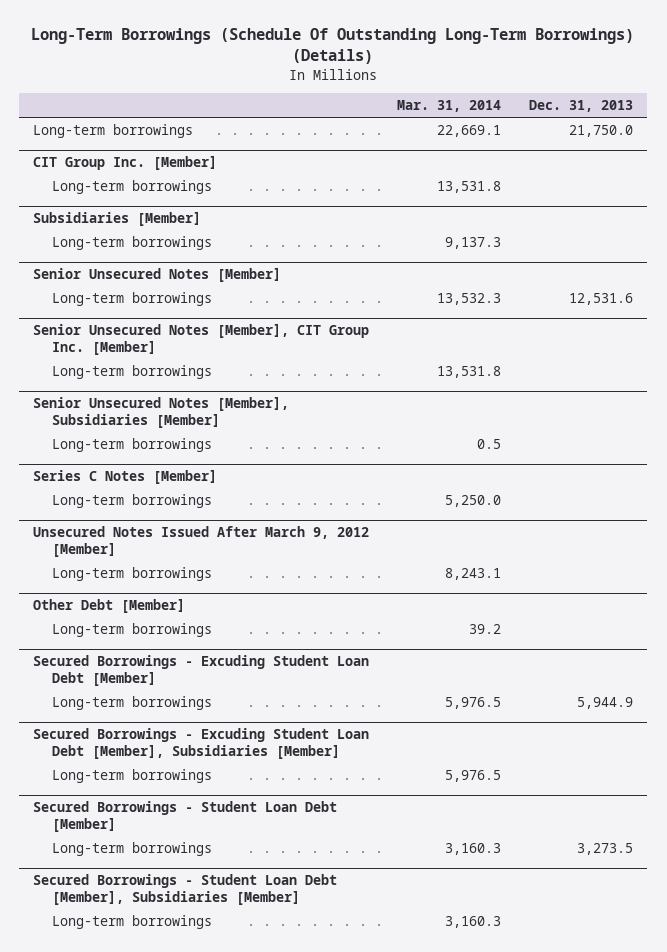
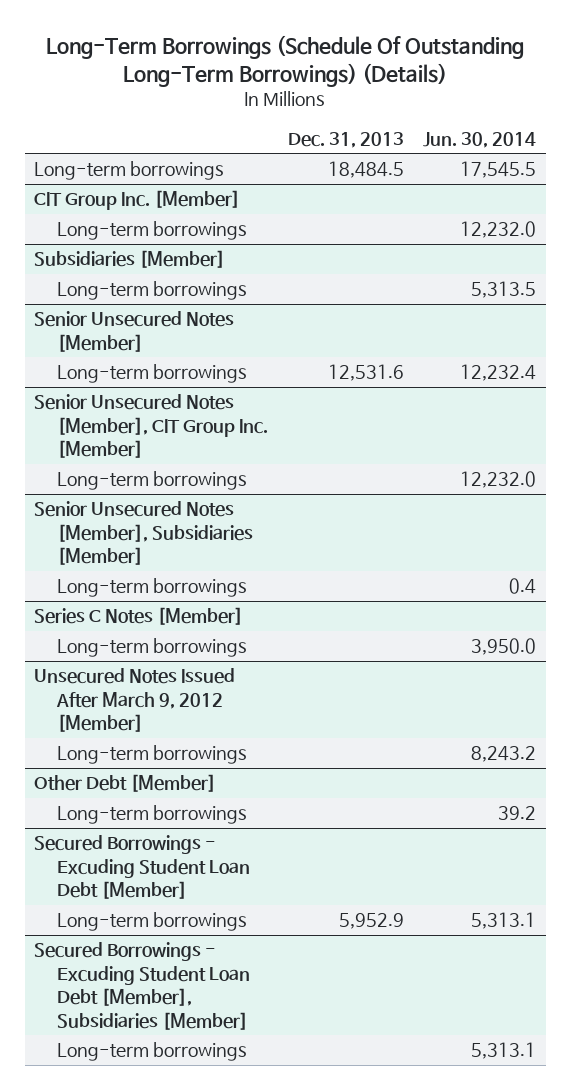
[397,100,502,113] Mar. 31, 2014 -> none
none -> [423,131,537,148] Jun. 30, 2014
[569,124,634,137] 21,750.0 -> [327,161,404,179] 18,484.5
[577,696,634,709] 5,944.9 -> [338,913,404,930] 5,952.9
[33,801,338,832] Secured Borrowings - Student Loan Debt [Member] -> none
[52,841,213,856] Long-term borrowings -> none
[33,874,338,905] Secured Borrowings - Student Loan Debt [Member], Subsidiaries [Member] -> none
[52,914,213,929] Long-term borrowings -> none

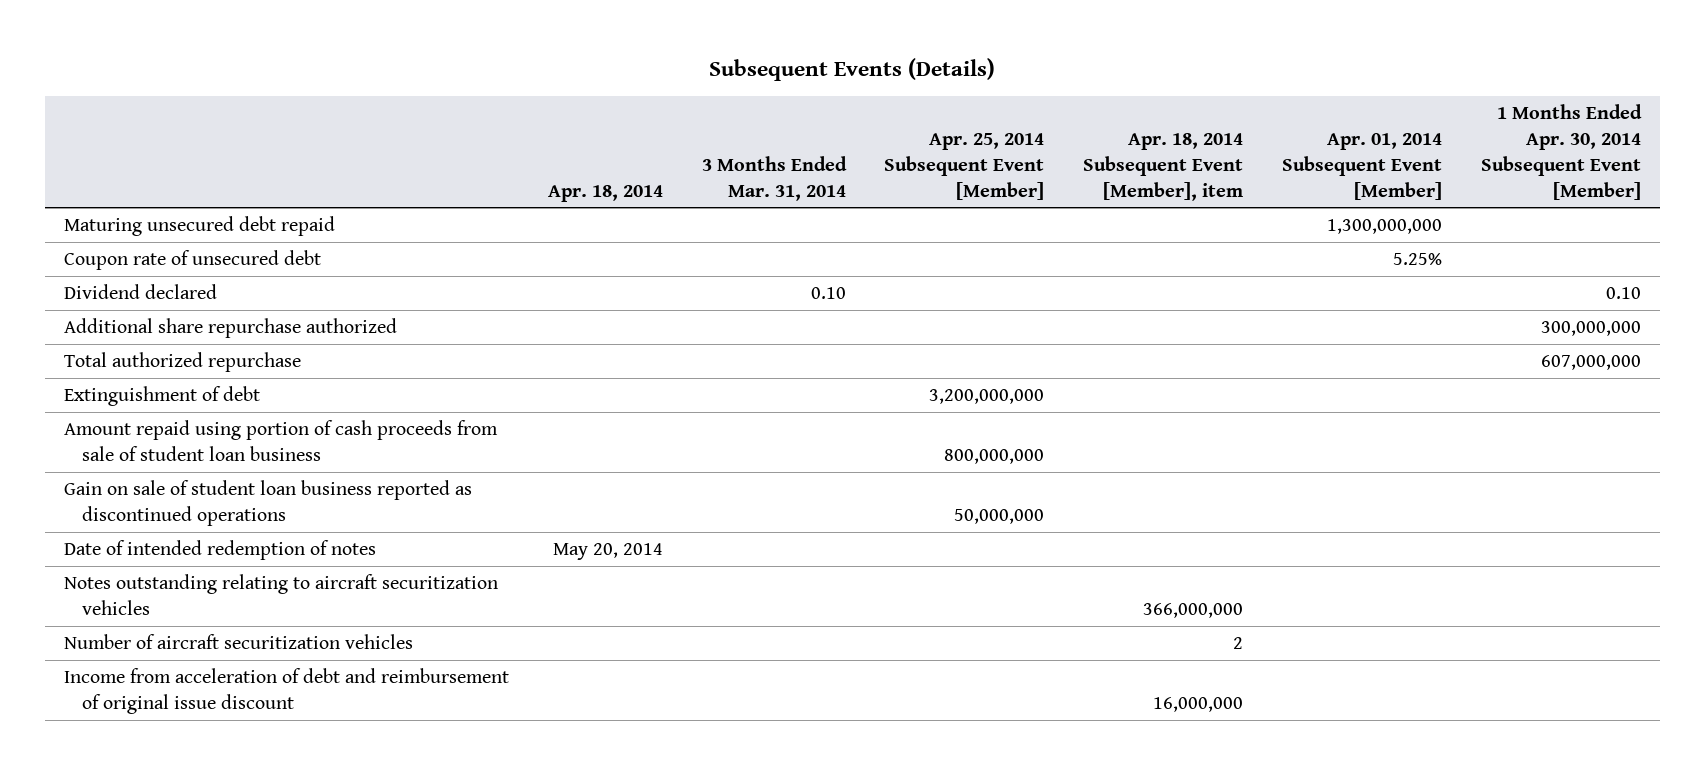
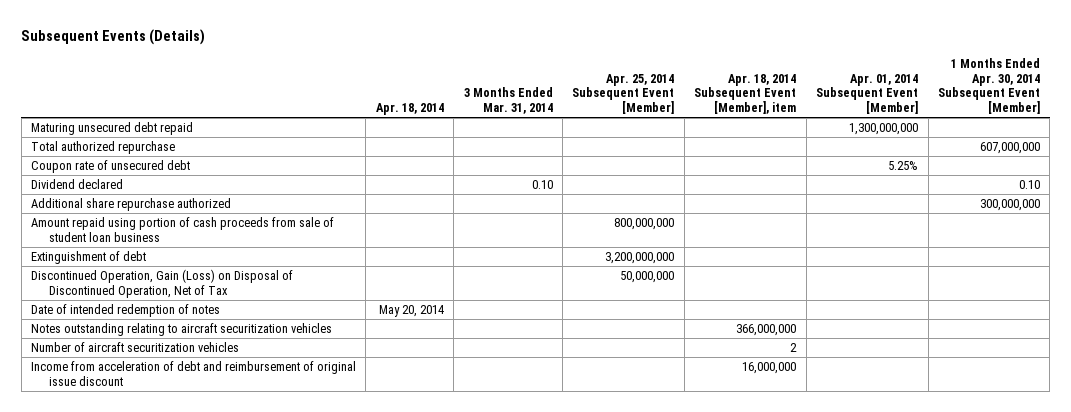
[64,352,302,373] Total authorized repurchase -> [31,141,176,155] Total authorized repurchase
[64,386,261,407] Extinguishment of debt -> [31,251,147,265] Extinguishment of debt
[64,480,473,526] Gain on sale of student loan business reported as discontinued operations -> [31,269,294,298] Discontinued Operation, Gain (Loss) on Disposal of Discontinued Operation, Net of Tax

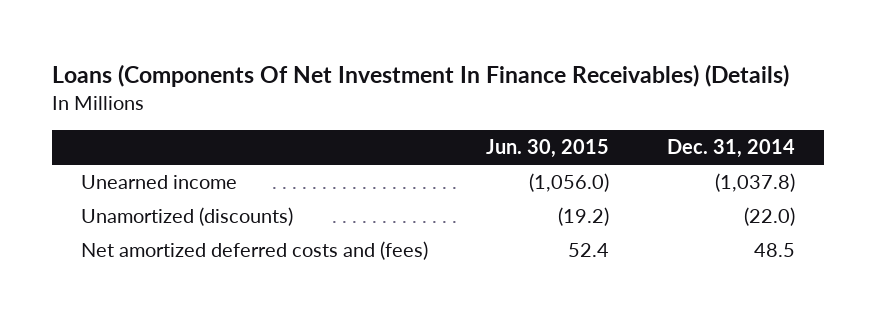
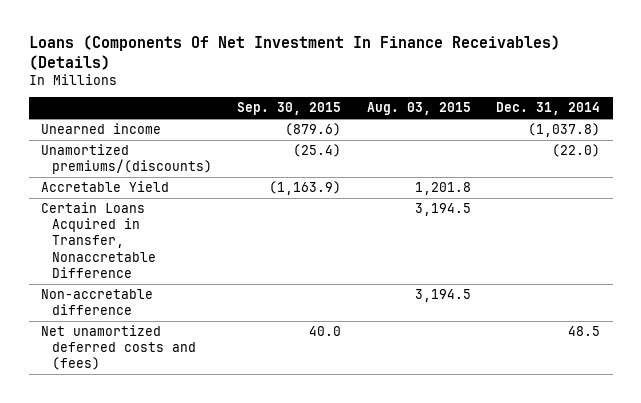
[486,139,610,159] Jun. 30, 2015 -> none
none -> [237,102,342,116] Sep. 30, 2015
none -> [366,102,471,116] Aug. 03, 2015
[81,207,294,227] Unamortized (discounts) -> [41,143,213,175] Unamortized premiums/(discounts)
none -> [41,180,170,192] Accretable Yield
none -> [41,201,157,278] Certain Loans Acquired in Transfer, Nonaccretable Difference
none -> [41,288,154,316] Non-accretable difference
[81,241,429,261] Net amortized deferred costs and (fees) -> [41,324,197,371] Net unamortized deferred costs and (fees)

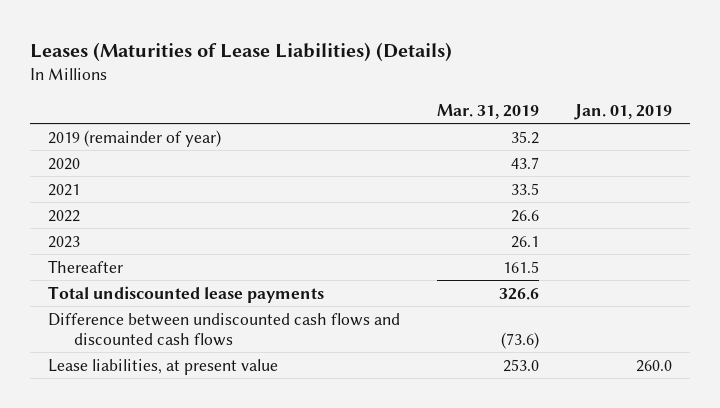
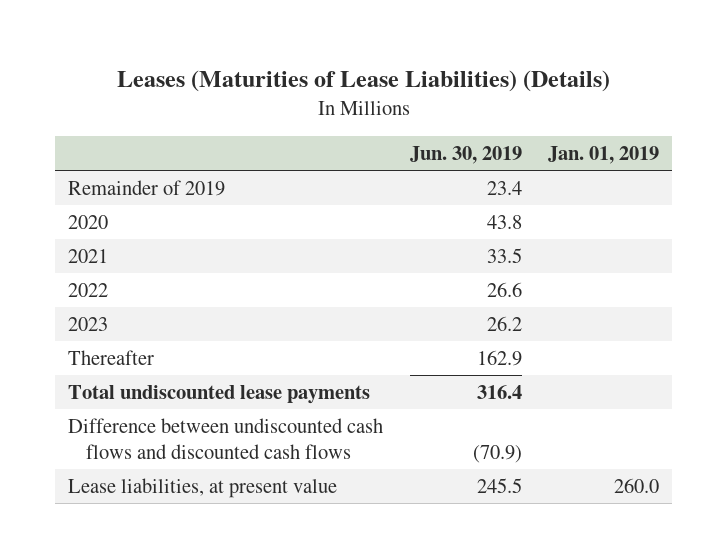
[436,103,539,119] Mar. 31, 2019 -> none
none -> [409,145,522,164] Jun. 30, 2019
[47,129,221,147] 2019 (remainder of year) -> [68,179,226,196] Remainder of 2019

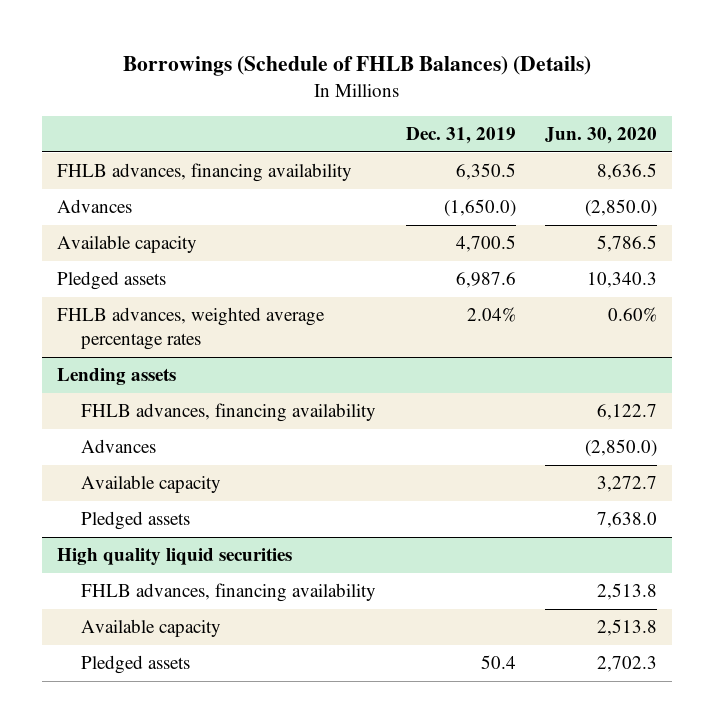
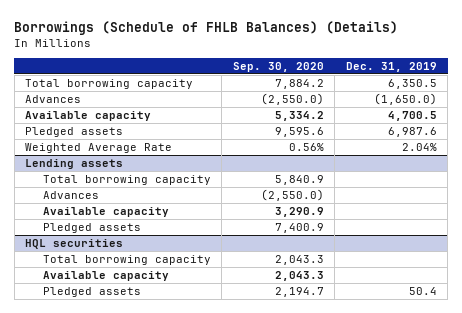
[545,126,658,144] Jun. 30, 2020 -> none
none -> [232,61,324,72] Sep. 30, 2020
[57,163,353,183] FHLB advances, financing availability -> [25,79,194,90] Total borrowing capacity
[57,307,326,350] FHLB advances, weighted average percentage rates -> [25,143,173,154] Weighted Average Rate
[81,403,377,423] FHLB advances, financing availability -> [42,175,211,186] Total borrowing capacity
[57,548,293,566] High quality liquid securities -> [25,239,124,250] HQL securities
[81,583,377,603] FHLB advances, financing availability -> [42,255,211,266] Total borrowing capacity

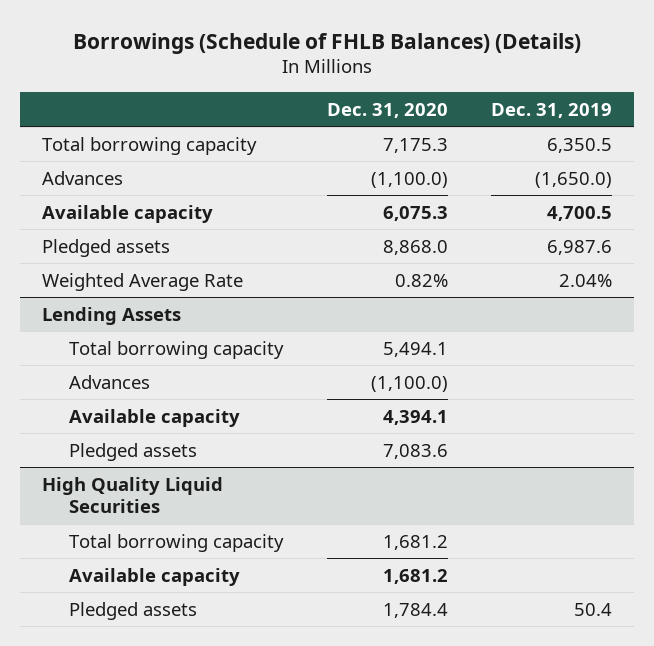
[232,61,324,72] Sep. 30, 2020 -> none
none -> [326,102,448,118] Dec. 31, 2020
[25,159,124,170] Lending assets -> [41,306,181,325] Lending Assets
[25,239,124,250] HQL securities -> [41,476,223,513] High Quality Liquid Securities

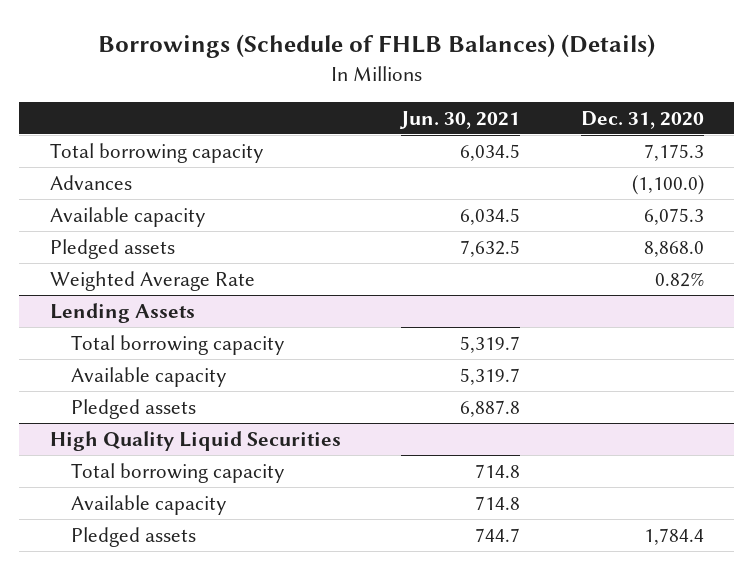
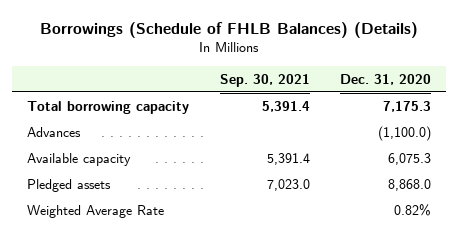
[399,110,521,129] Jun. 30, 2021 -> none
none -> [219,73,310,87] Sep. 30, 2021
[49,302,195,323] Lending Assets -> none
[70,334,285,355] Total borrowing capacity -> none
[70,366,227,387] Available capacity -> none
[70,398,196,419] Pledged assets -> none
[49,430,341,451] High Quality Liquid Securities -> none
[70,462,285,483] Total borrowing capacity -> none
[70,494,227,515] Available capacity -> none
[70,526,196,547] Pledged assets -> none

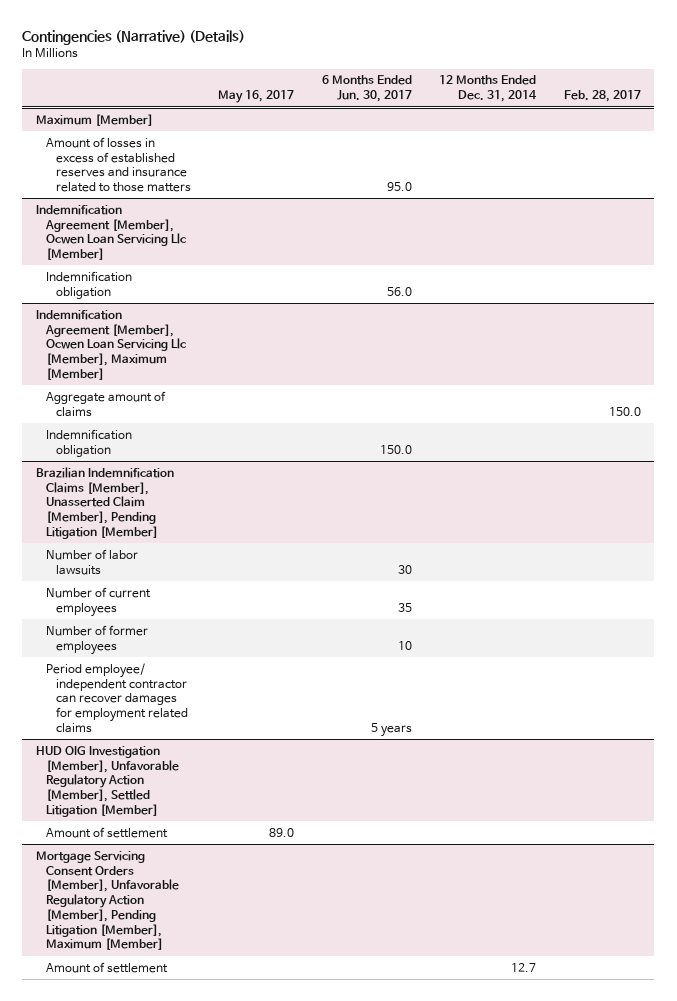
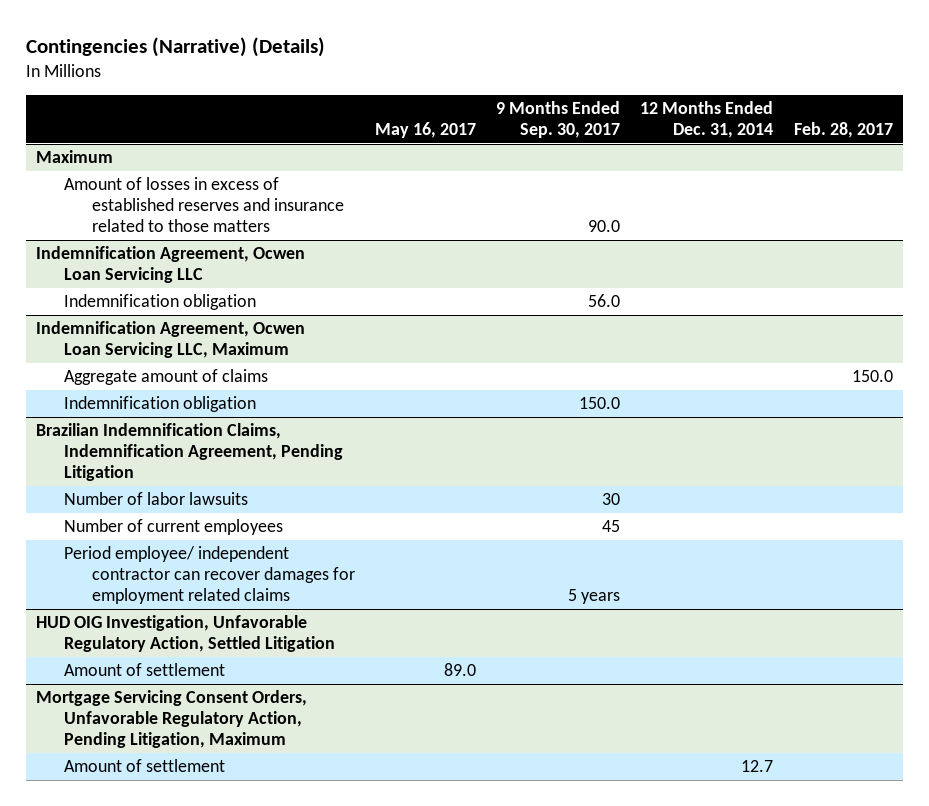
[321,75,412,103] 6 Months Ended Jun. 30, 2017 -> none
none -> [496,101,621,139] 9 Months Ended Sep. 30, 2017
[35,113,153,126] Maximum [Member] -> [35,150,113,164] Maximum
[35,204,186,261] Indemnification Agreement [Member], Ocwen Loan Servicing Llc [Member] -> [35,246,305,284] Indemnification Agreement, Ocwen Loan Servicing LLC
[35,309,186,380] Indemnification Agreement [Member], Ocwen Loan Servicing Llc [Member], Maximum [Member] -> [35,321,305,359] Indemnification Agreement, Ocwen Loan Servicing LLC, Maximum
[35,466,174,539] Brazilian Indemnification Claims [Member], Unasserted Claim [Member], Pending Litigation [Member] -> [35,423,343,482] Brazilian Indemnification Claims, Indemnification Agreement, Pending Litigation
[45,624,148,655] Number of former employees -> none
[35,745,179,817] HUD OIG Investigation [Member], Unfavorable Regulatory Action [Member], Settled Litigation [Member] -> [35,615,335,653] HUD OIG Investigation, Unfavorable Regulatory Action, Settled Litigation
[35,850,179,951] Mortgage Servicing Consent Orders [Member], Unfavorable Regulatory Action [Member], Pending Litigation [Member], Maximum [Member] -> [35,690,307,749] Mortgage Servicing Consent Orders, Unfavorable Regulatory Action, Pending Litigation, Maximum

